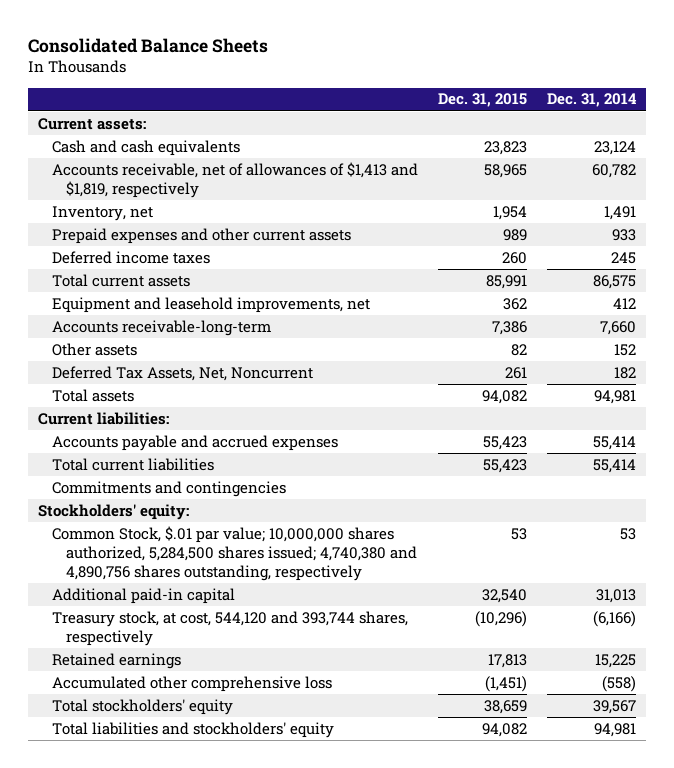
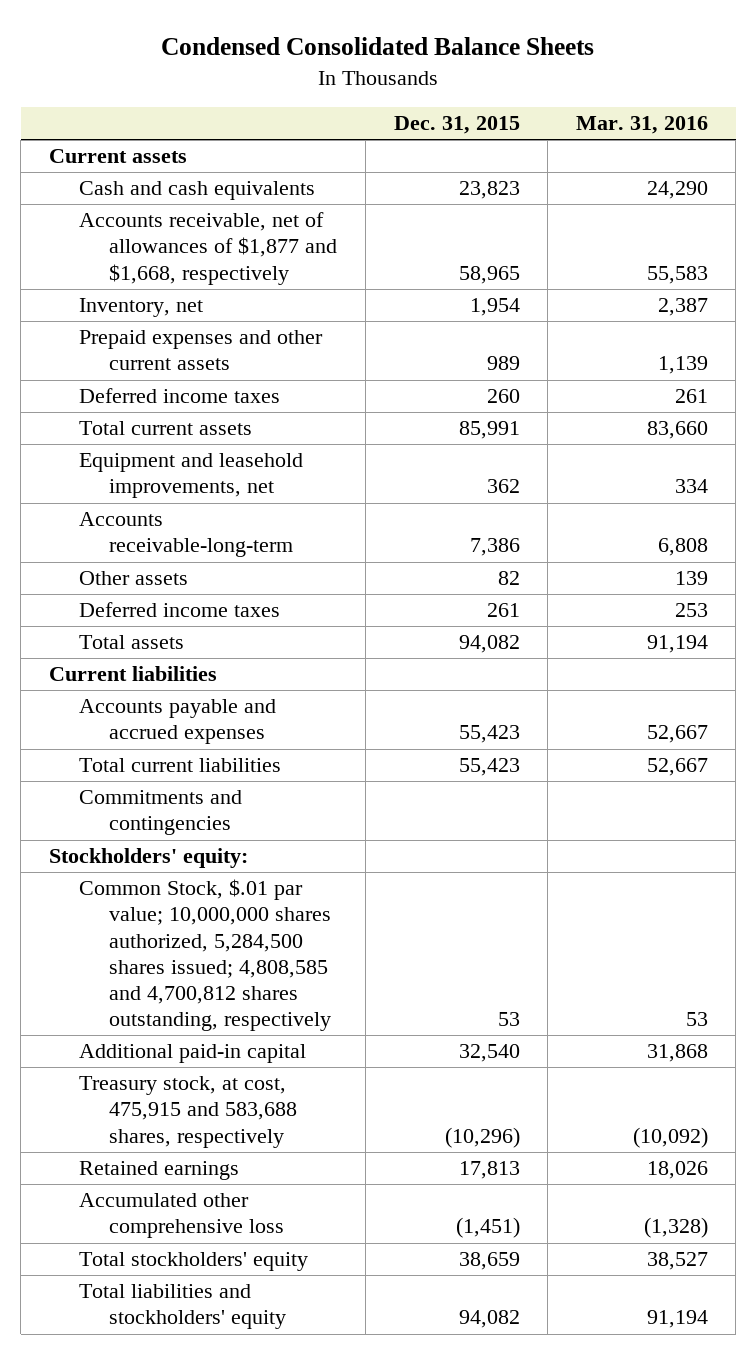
[28,37,269,53] Consolidated Balance Sheets -> [161,37,595,56] Condensed Consolidated Balance Sheets
[546,93,637,108] Dec. 31, 2014 -> none
none -> [575,116,708,135] Mar. 31, 2016
[38,117,147,130] Current assets: -> [48,149,187,164] Current assets
[52,161,419,199] Accounts receivable, net of allowances of $1,413 and $1,819, respectively -> [79,212,338,285] Accounts receivable, net of allowances of $1,877 and $1,668, respectively
[52,365,314,381] Deferred Tax Assets, Net, Noncurrent -> [79,602,281,618] Deferred income taxes
[38,411,170,425] Current liabilities: -> [48,666,217,682] Current liabilities
[52,525,418,582] Common Stock, $.01 par value; 10,000,000 shares authorized, 5,284,500 shares issued; 4,740,380 and 4,890,756 shares outstanding, respectively -> [79,879,332,1031] Common Stock, $.01 par value; 10,000,000 shares authorized, 5,284,500 shares issued; 4,808,585 and 4,700,812 shares outstanding, respectively
[52,610,409,647] Treasury stock, at cost, 544,120 and 393,744 shares, respectively -> [79,1076,298,1148] Treasury stock, at cost, 475,915 and 583,688 shares, respectively

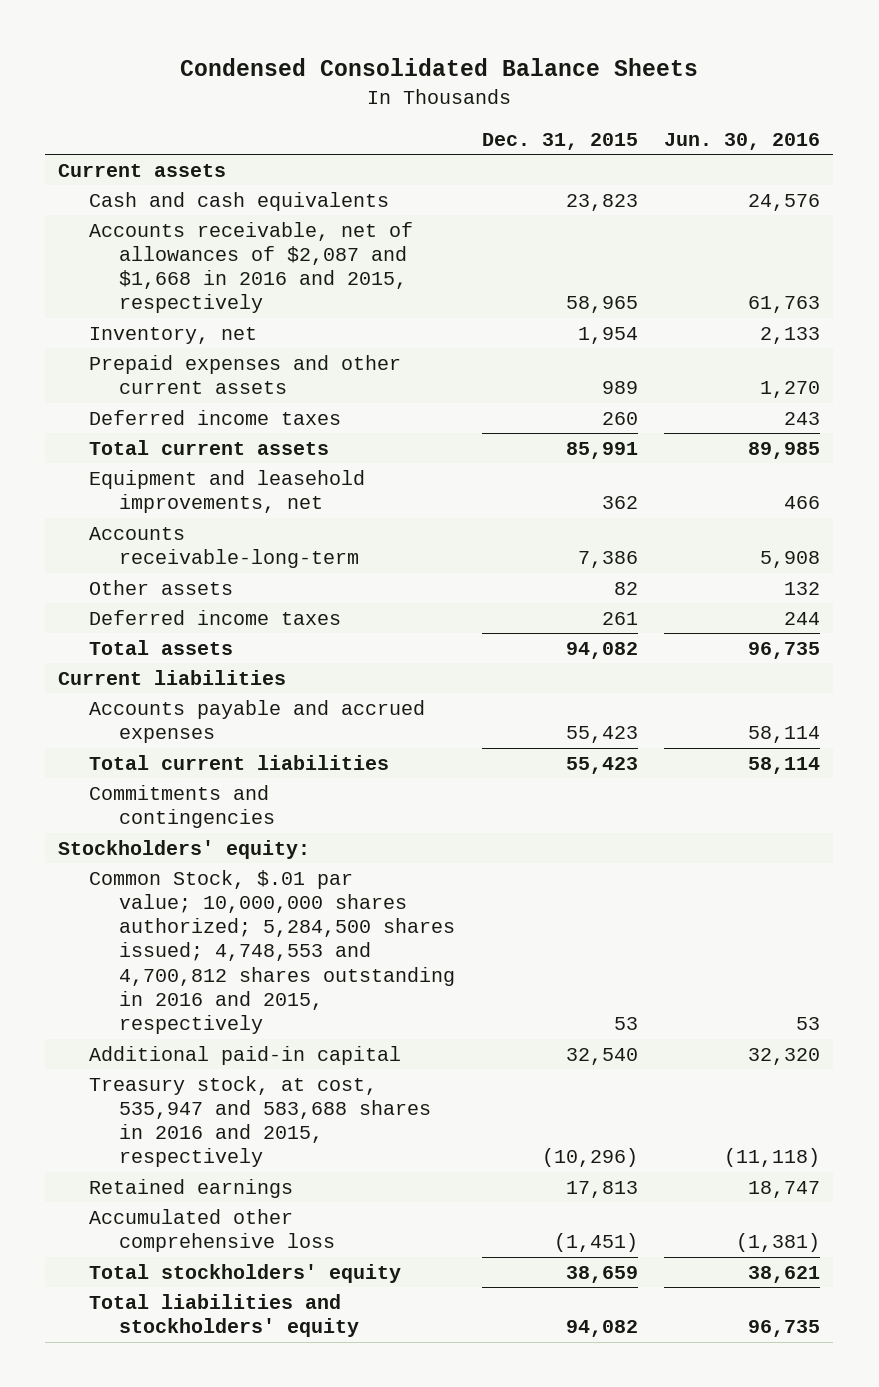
[575,116,708,135] Mar. 31, 2016 -> none
none -> [664,132,821,150] Jun. 30, 2016
[79,212,338,285] Accounts receivable, net of allowances of $1,877 and $1,668, respectively -> [88,221,413,314] Accounts receivable, net of allowances of $2,087 and $1,668 in 2016 and 2015, respectively
[79,879,332,1031] Common Stock, $.01 par value; 10,000,000 shares authorized, 5,284,500 shares issued; 4,808,585 and 4,700,812 shares outstanding, respectively -> [88,869,456,1035] Common Stock, $.01 par value; 10,000,000 shares authorized; 5,284,500 shares issued; 4,748,553 and 4,700,812 shares outstanding in 2016 and 2015, respectively
[79,1076,298,1148] Treasury stock, at cost, 475,915 and 583,688 shares, respectively -> [88,1075,432,1168] Treasury stock, at cost, 535,947 and 583,688 shares in 2016 and 2015, respectively

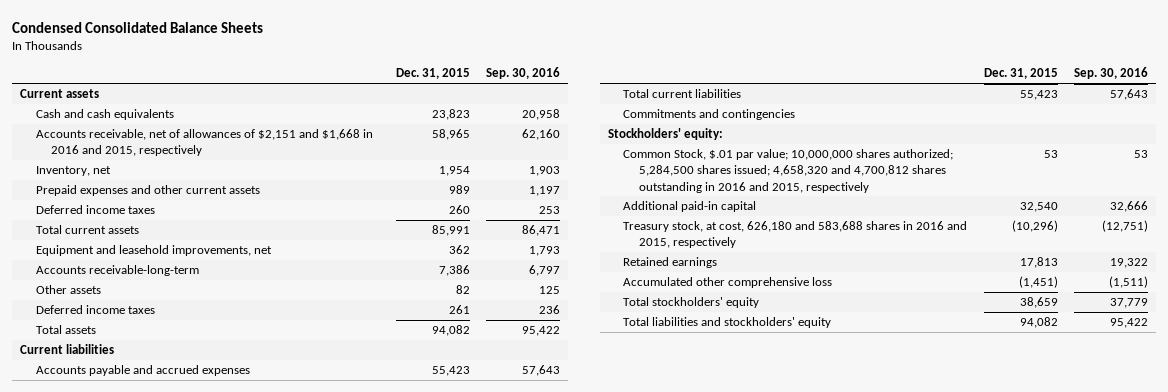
[664,132,821,150] Jun. 30, 2016 -> none
none -> [485,67,560,80] Sep. 30, 2016
[88,221,413,314] Accounts receivable, net of allowances of $2,087 and $1,668 in 2016 and 2015, respectively -> [35,129,373,157] Accounts receivable, net of allowances of $2,151 and $1,668 in 2016 and 2015, respectively
[88,869,456,1035] Common Stock, $.01 par value; 10,000,000 shares authorized; 5,284,500 shares issued; 4,748,553 and 4,700,812 shares outstanding in 2016 and 2015, respectively -> [623,149,954,193] Common Stock, $.01 par value; 10,000,000 shares authorized; 5,284,500 shares issued; 4,658,320 and 4,700,812 shares outstanding in 2016 and 2015, respectively
[88,1075,432,1168] Treasury stock, at cost, 535,947 and 583,688 shares in 2016 and 2015, respectively -> [623,221,968,249] Treasury stock, at cost, 626,180 and 583,688 shares in 2016 and 2015, respectively

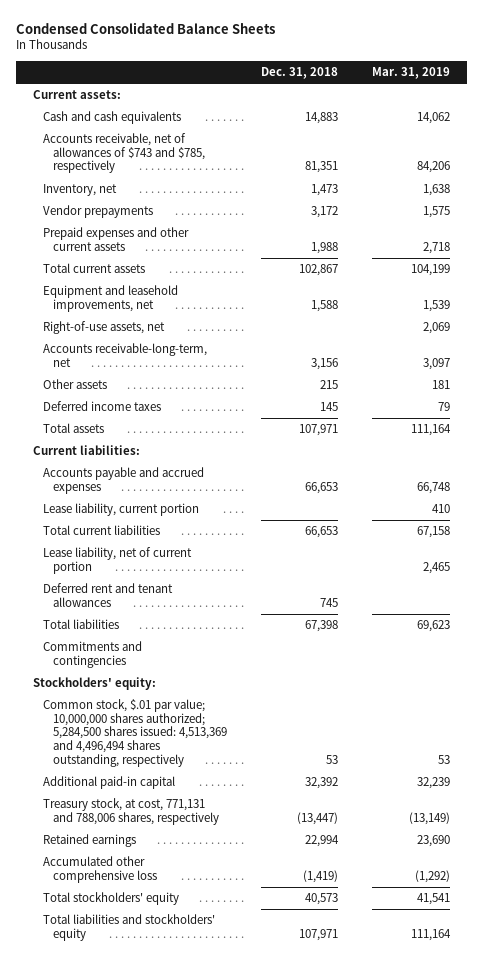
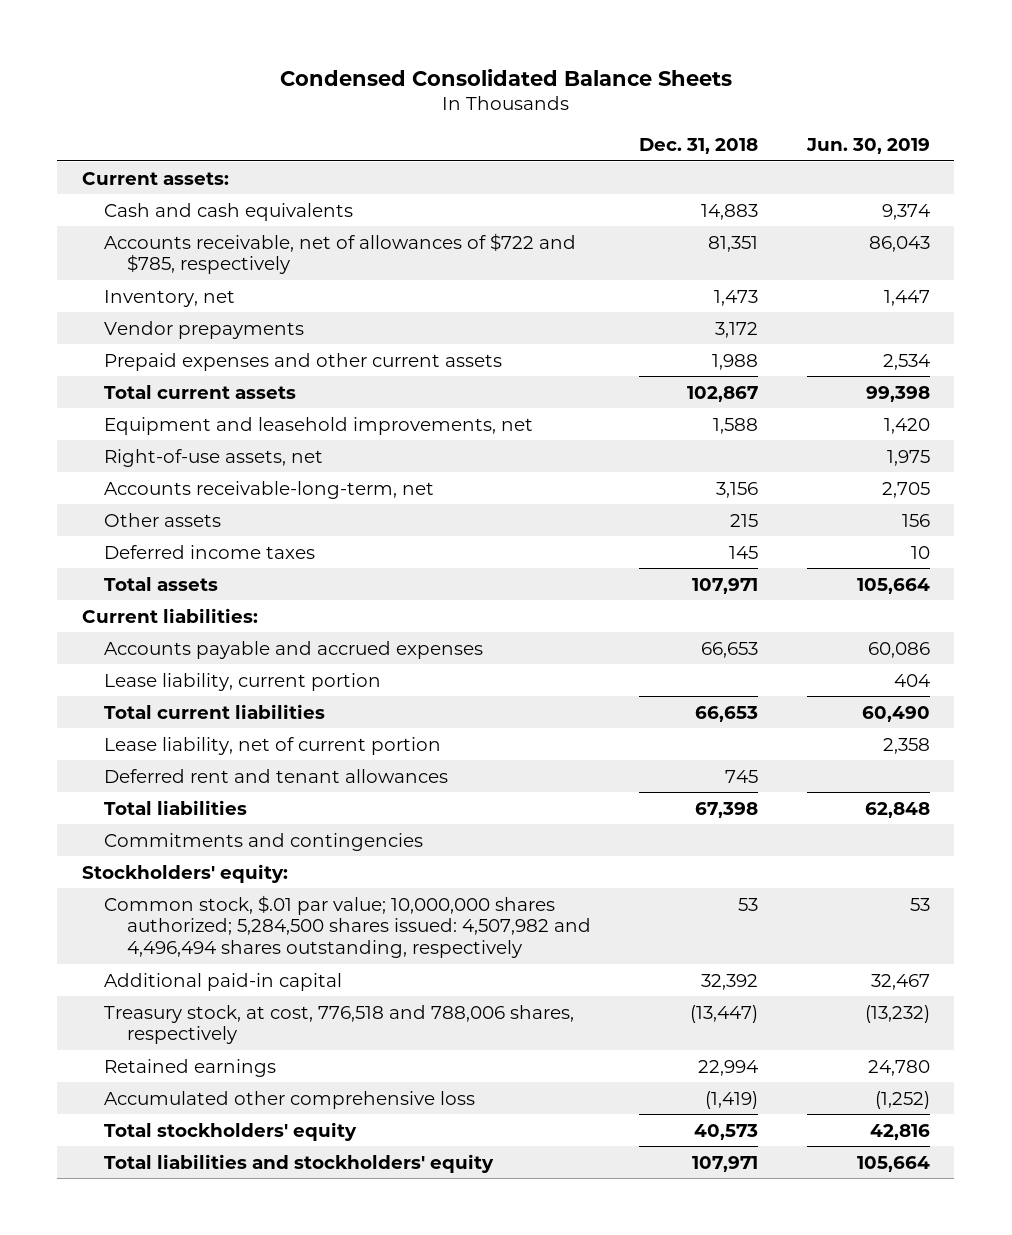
[371,66,450,79] Mar. 31, 2019 -> none
none -> [805,138,930,155] Jun. 30, 2019
[43,133,206,174] Accounts receivable, net of allowances of $743 and $785, respectively -> [104,232,577,275] Accounts receivable, net of allowances of $722 and $785, respectively
[43,699,228,767] Common stock, $.01 par value; 10,000,000 shares authorized; 5,284,500 shares issued: 4,513,369 and 4,496,494 shares outstanding, respectively -> [104,894,591,958] Common stock, $.01 par value; 10,000,000 shares authorized; 5,284,500 shares issued: 4,507,982 and 4,496,494 shares outstanding, respectively
[43,798,220,825] Treasury stock, at cost, 771,131 and 788,006 shares, respectively -> [104,1004,575,1045] Treasury stock, at cost, 776,518 and 788,006 shares, respectively

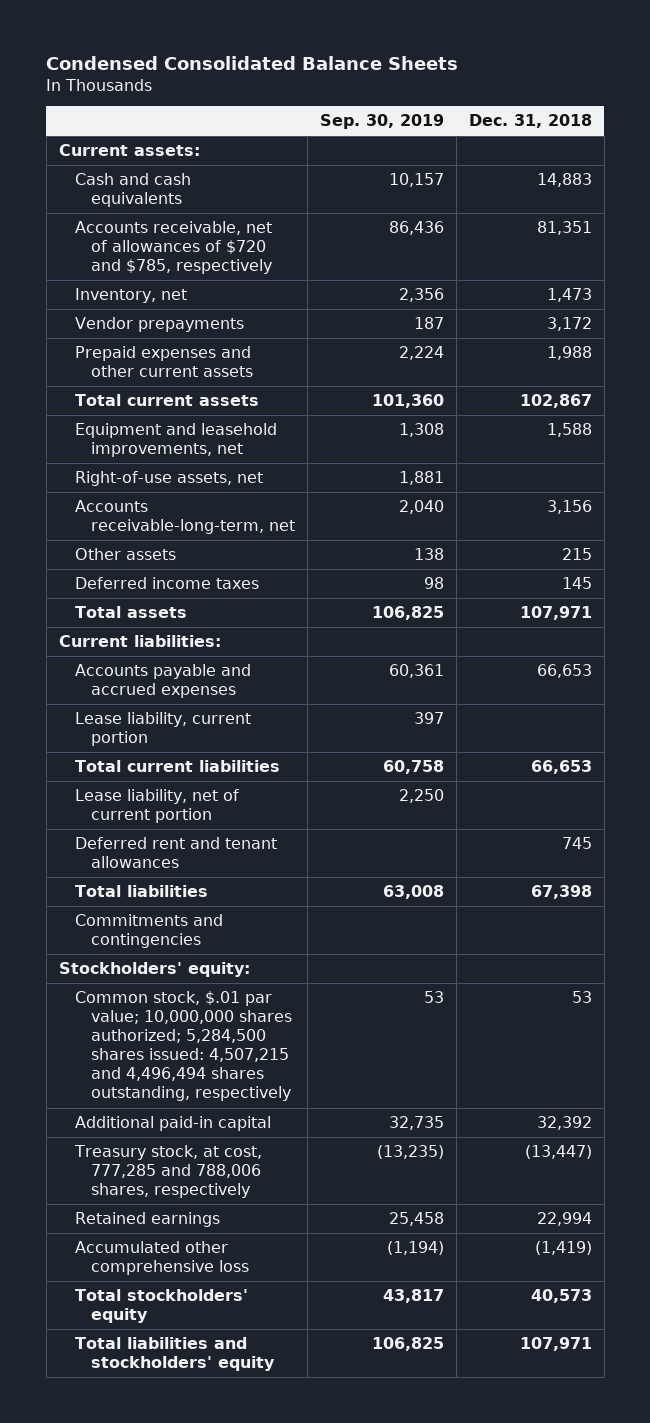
[805,138,930,155] Jun. 30, 2019 -> none
none -> [319,114,444,130] Sep. 30, 2019
[104,232,577,275] Accounts receivable, net of allowances of $722 and $785, respectively -> [74,221,273,275] Accounts receivable, net of allowances of $720 and $785, respectively
[104,894,591,958] Common stock, $.01 par value; 10,000,000 shares authorized; 5,284,500 shares issued: 4,507,982 and 4,496,494 shares outstanding, respectively -> [74,991,293,1102] Common stock, $.01 par value; 10,000,000 shares authorized; 5,284,500 shares issued: 4,507,215 and 4,496,494 shares outstanding, respectively
[104,1004,575,1045] Treasury stock, at cost, 776,518 and 788,006 shares, respectively -> [73,1145,262,1199] Treasury stock, at cost, 777,285 and 788,006 shares, respectively

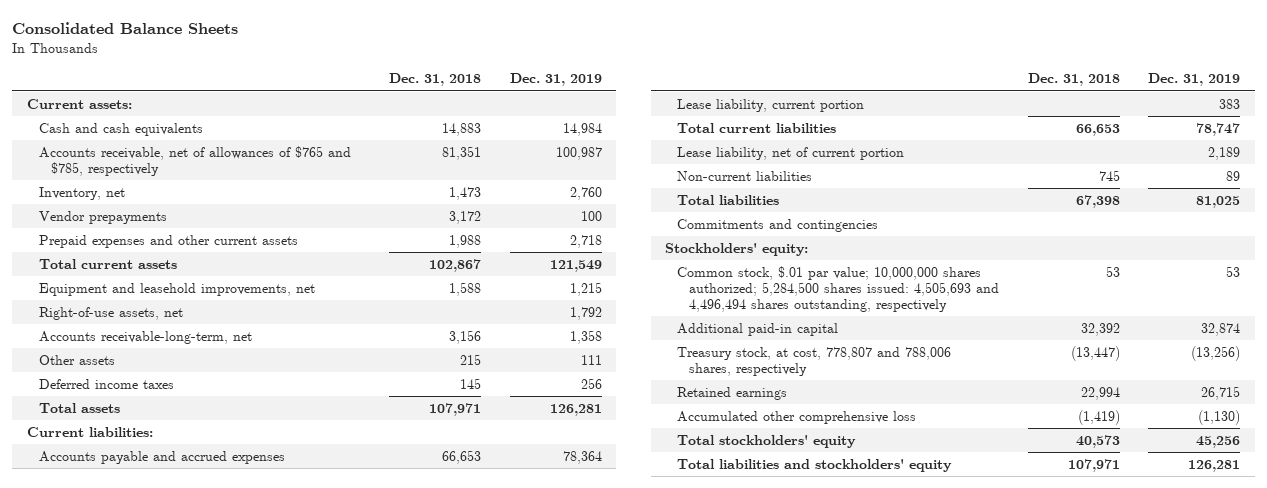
[46,55,459,70] Condensed Consolidated Balance Sheets -> [12,22,239,35] Consolidated Balance Sheets
[319,114,444,130] Sep. 30, 2019 -> none
none -> [509,73,602,87] Dec. 31, 2019
[74,221,273,275] Accounts receivable, net of allowances of $720 and $785, respectively -> [38,145,351,176] Accounts receivable, net of allowances of $765 and $785, respectively
[74,837,277,869] Deferred rent and tenant allowances -> [677,170,813,181] Non-current liabilities
[74,991,293,1102] Common stock, $.01 par value; 10,000,000 shares authorized; 5,284,500 shares issued: 4,507,215 and 4,496,494 shares outstanding, respectively -> [677,265,1000,312] Common stock, $.01 par value; 10,000,000 shares authorized; 5,284,500 shares issued: 4,505,693 and 4,496,494 shares outstanding, respectively
[73,1145,262,1199] Treasury stock, at cost, 777,285 and 788,006 shares, respectively -> [677,346,952,376] Treasury stock, at cost, 778,807 and 788,006 shares, respectively

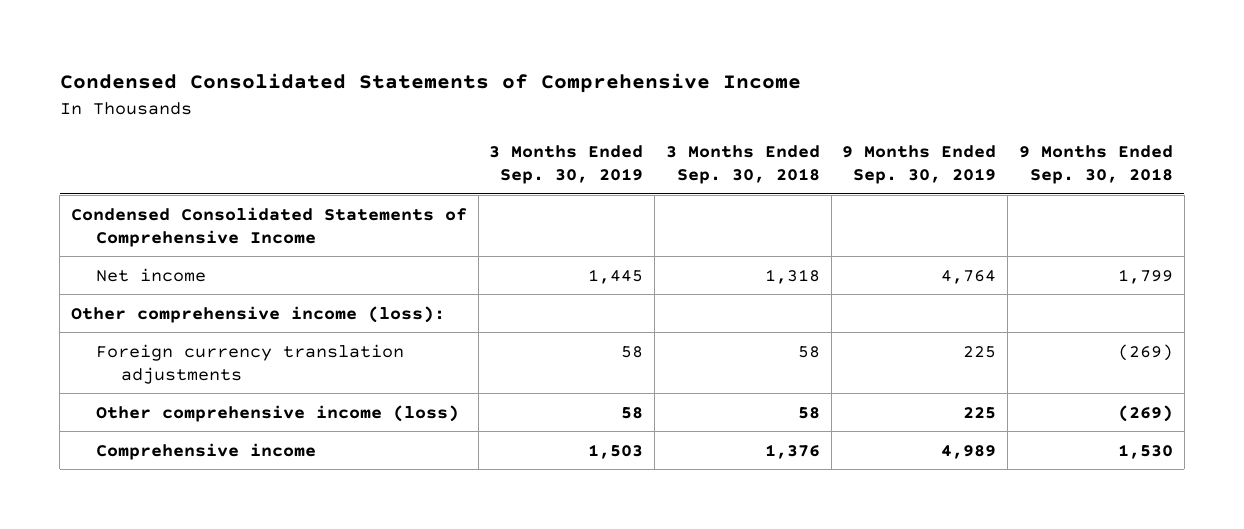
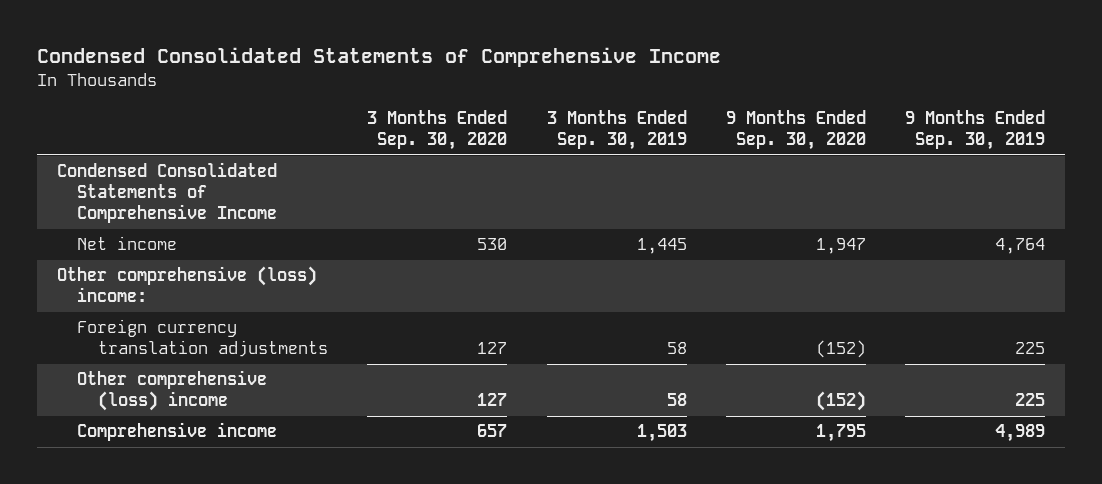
[665,144,820,185] 3 Months Ended Sep. 30, 2018 -> none
[1019,144,1174,185] 9 Months Ended Sep. 30, 2018 -> none
none -> [367,110,508,150] 3 Months Ended Sep. 30, 2020
none -> [725,110,866,150] 9 Months Ended Sep. 30, 2020
[70,305,445,323] Other comprehensive income (loss): -> [56,266,317,303] Other comprehensive (loss) income:
[95,404,459,422] Other comprehensive income (loss) -> [77,370,268,412] Other comprehensive (loss) income

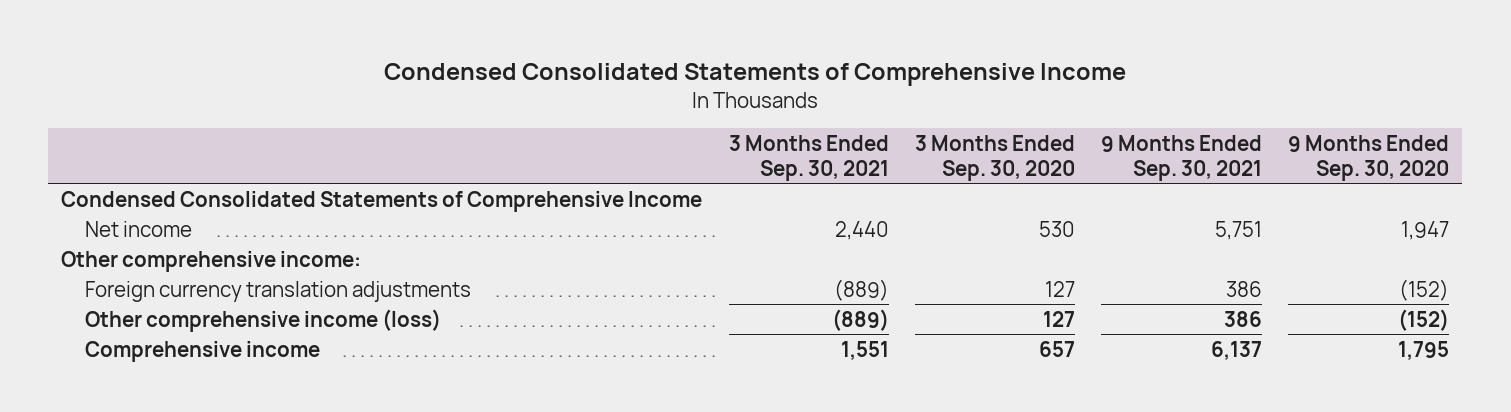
[546,110,687,150] 3 Months Ended Sep. 30, 2019 -> none
[905,110,1046,150] 9 Months Ended Sep. 30, 2019 -> none
none -> [728,135,889,181] 3 Months Ended Sep. 30, 2021
none -> [1101,135,1263,181] 9 Months Ended Sep. 30, 2021
[56,266,317,303] Other comprehensive (loss) income: -> [61,250,362,272] Other comprehensive income:
[77,370,268,412] Other comprehensive (loss) income -> [84,308,441,332] Other comprehensive income (loss)

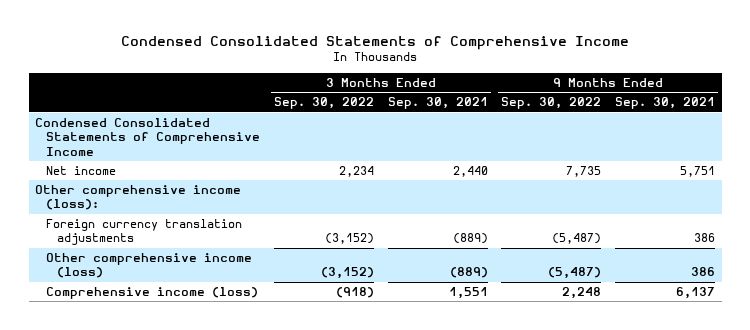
[914,135,1075,181] 3 Months Ended Sep. 30, 2020 -> none
[1288,135,1450,181] 9 Months Ended Sep. 30, 2020 -> none
none -> [273,97,374,110] Sep. 30, 2022
none -> [501,97,602,110] Sep. 30, 2022
[61,250,362,272] Other comprehensive income: -> [35,185,242,211] Other comprehensive income (loss):
[84,340,320,362] Comprehensive income -> [46,287,259,300] Comprehensive income (loss)

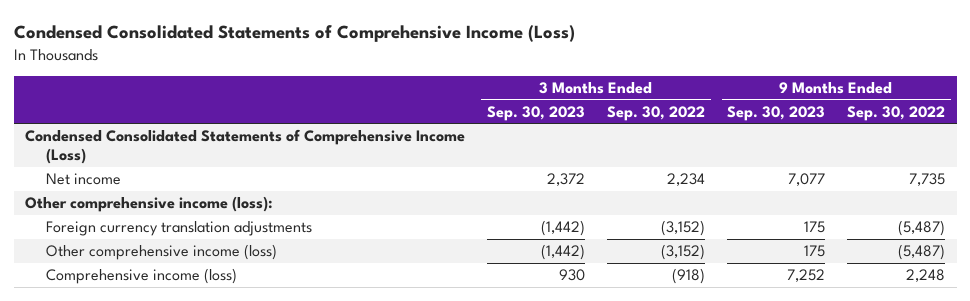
[121,36,630,51] Condensed Consolidated Statements of Comprehensive Income -> [13,25,575,43] Condensed Consolidated Statements of Comprehensive Income (Loss)
[387,97,488,110] Sep. 30, 2021 -> none
[614,97,715,110] Sep. 30, 2021 -> none
none -> [486,105,585,121] Sep. 30, 2023
none -> [727,105,826,121] Sep. 30, 2023
[35,118,261,156] Condensed Consolidated Statements of Comprehensive Income -> [24,129,465,165] Condensed Consolidated Statements of Comprehensive Income (Loss)

